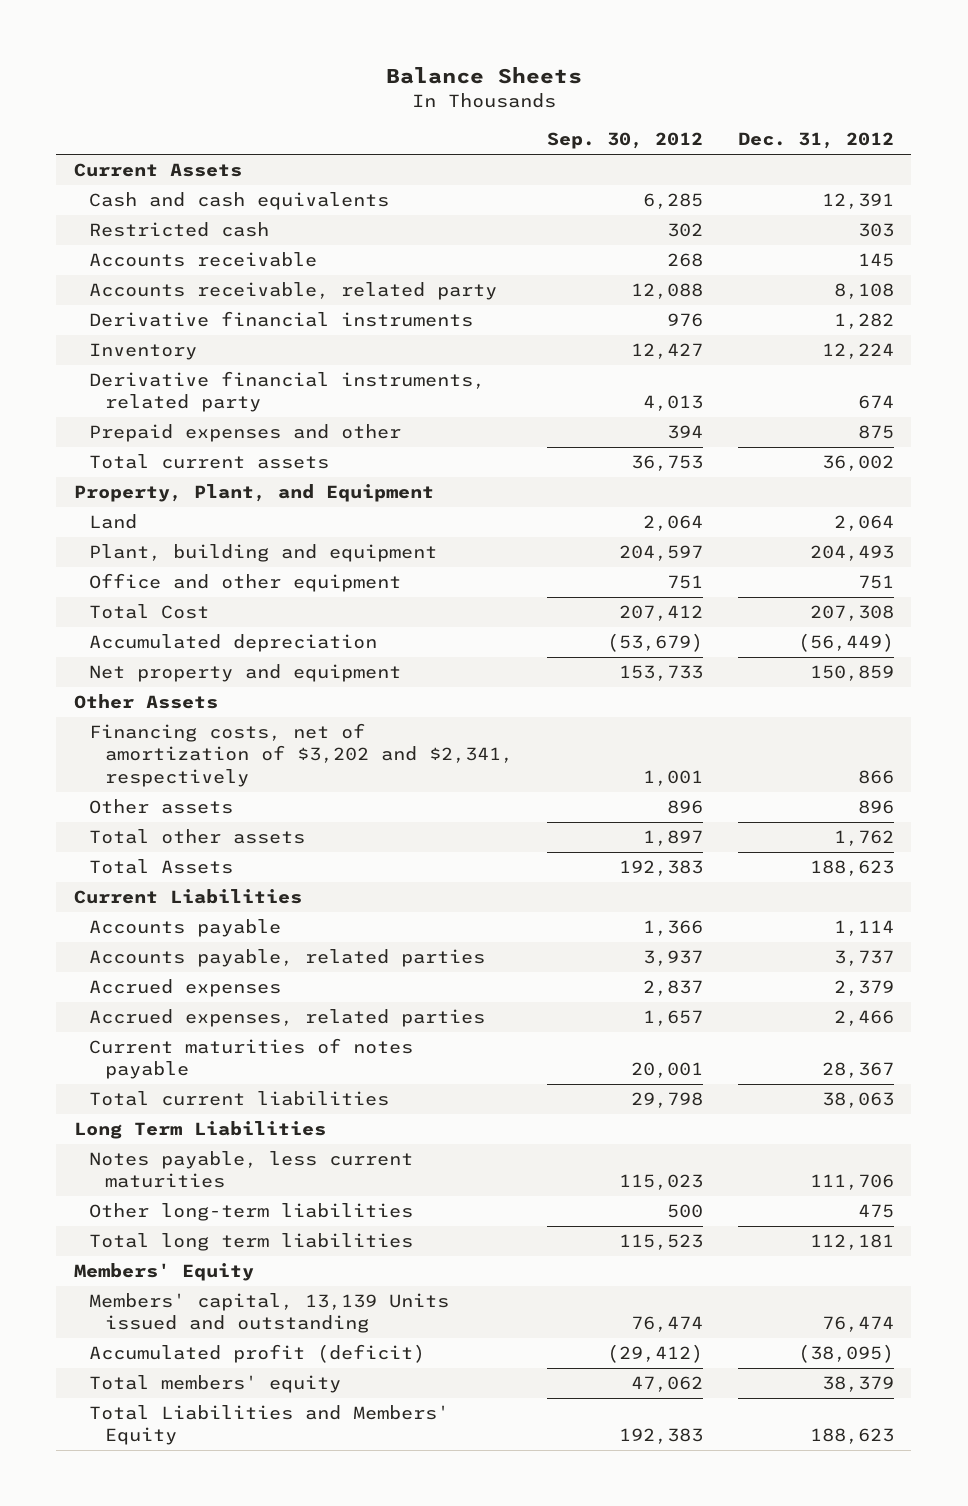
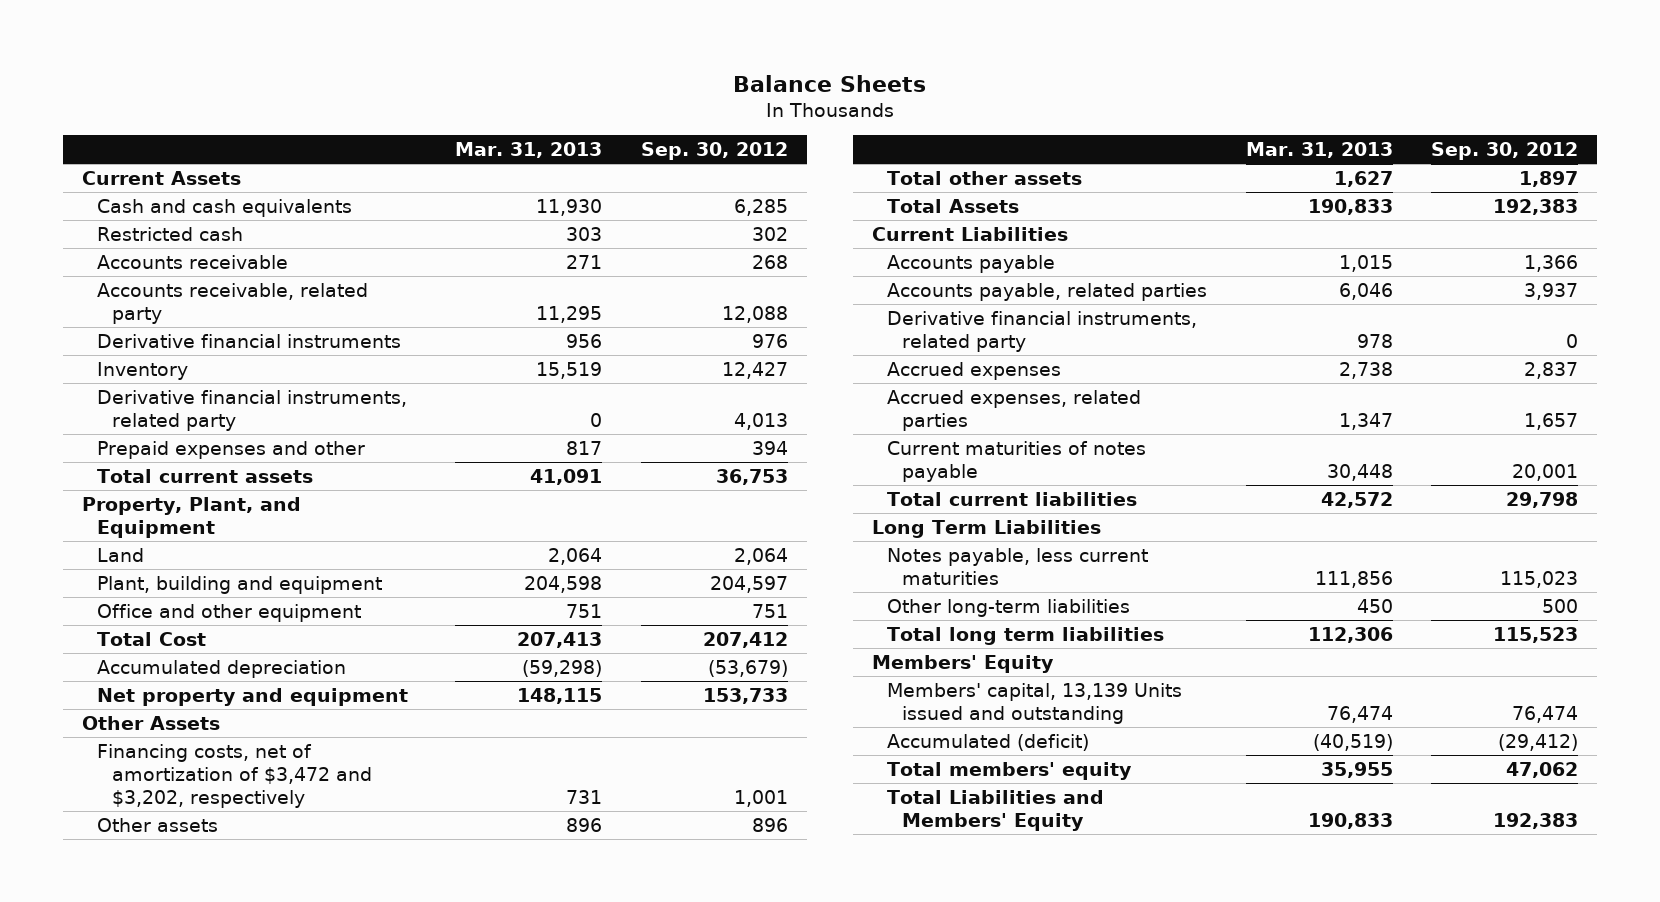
[738,132,895,150] Dec. 31, 2012 -> none
none -> [455,141,603,158] Mar. 31, 2013
[89,723,513,787] Financing costs, net of amortization of $3,202 and $2,341, respectively -> [96,743,372,808] Financing costs, net of amortization of $3,472 and $3,202, respectively
none -> [887,310,1198,352] Derivative financial instruments, related party
[89,1344,426,1364] Accumulated profit (deficit) -> [887,733,1090,751] Accumulated (deficit)

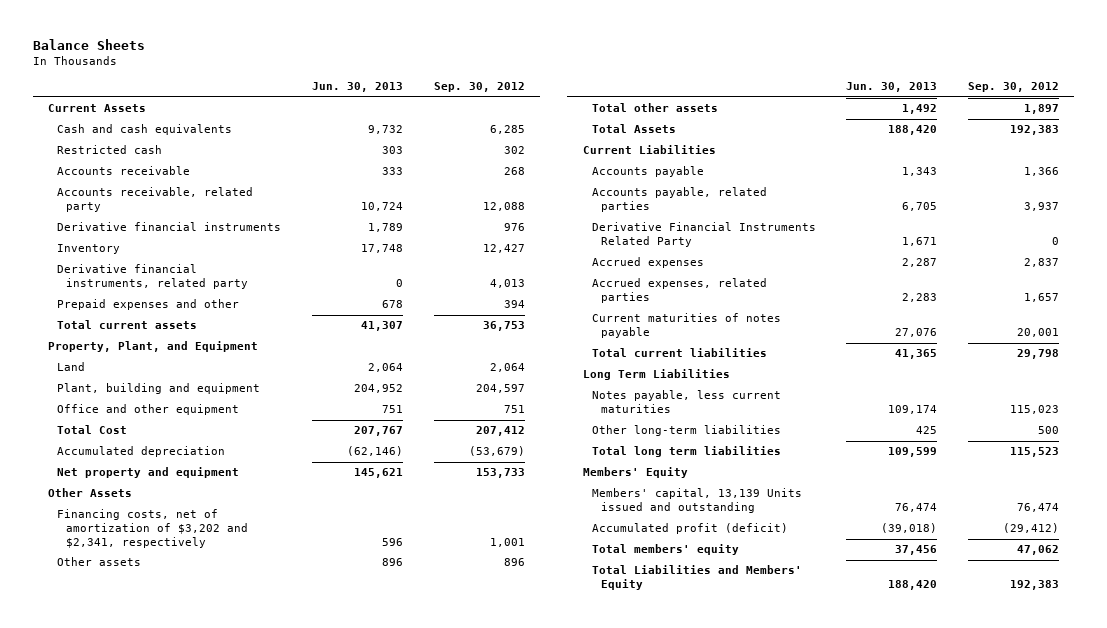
[455,141,603,158] Mar. 31, 2013 -> none
none -> [311,82,403,93] Jun. 30, 2013
[96,743,372,808] Financing costs, net of amortization of $3,472 and $3,202, respectively -> [57,509,249,548] Financing costs, net of amortization of $3,202 and $2,341, respectively
[887,310,1198,352] Derivative financial instruments, related party -> [591,222,816,248] Derivative Financial Instruments Related Party
[887,733,1090,751] Accumulated (deficit) -> [591,523,788,535] Accumulated profit (deficit)

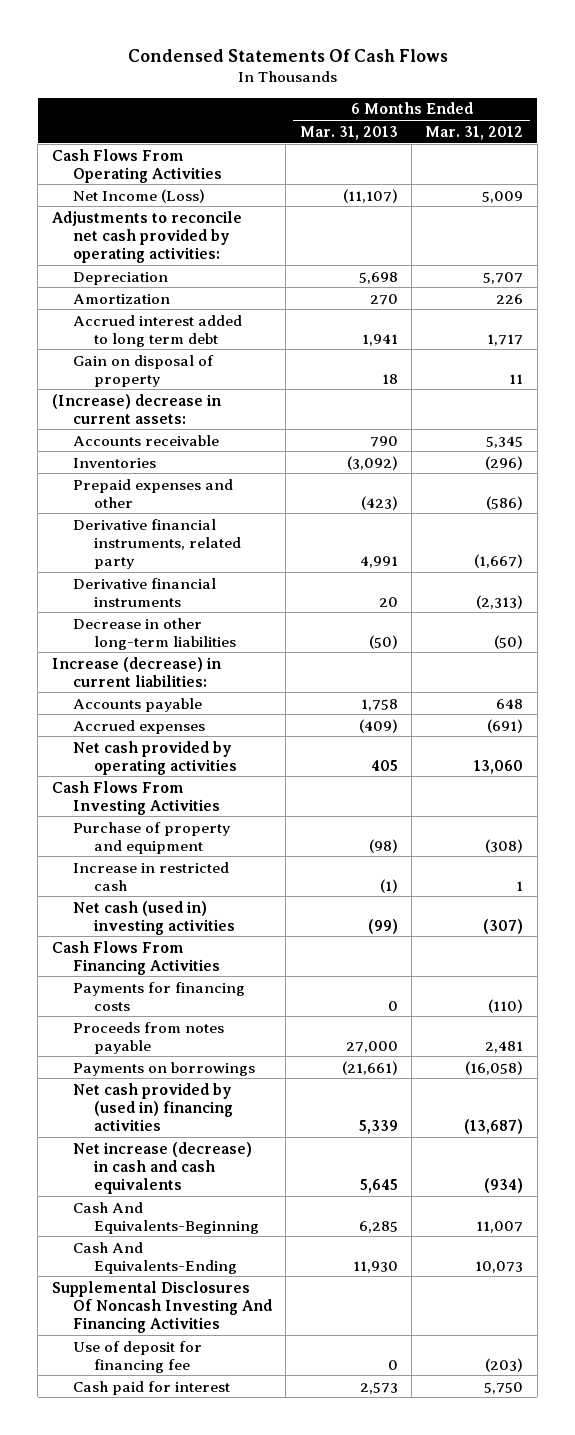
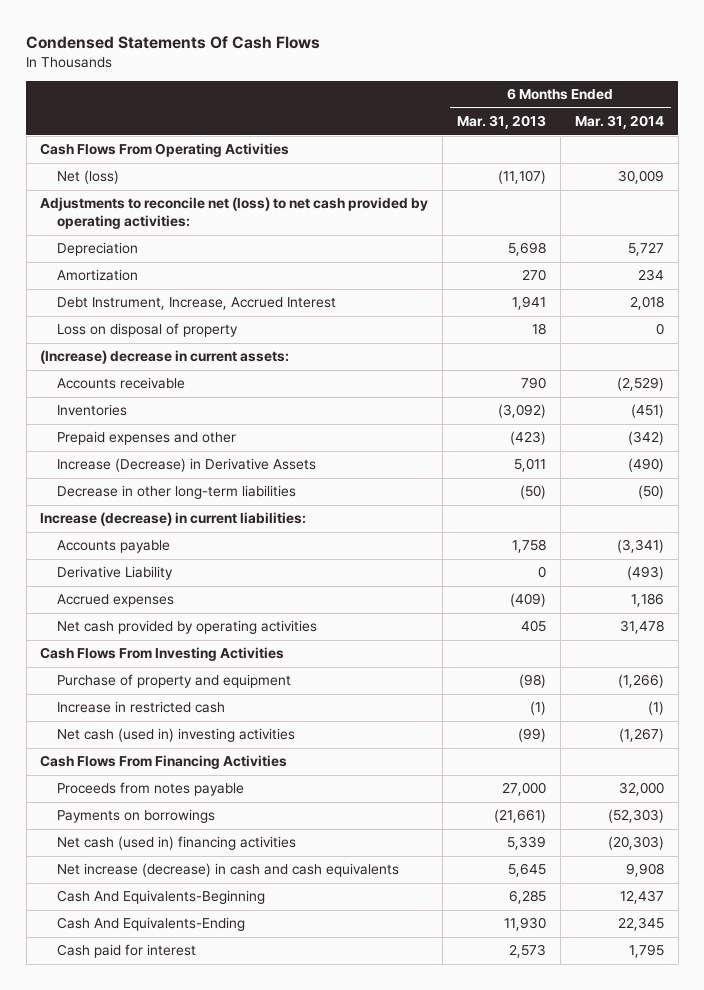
[425,125,524,140] Mar. 31, 2012 -> none
none -> [574,115,664,130] Mar. 31, 2014
[72,188,205,203] Net Income (Loss) -> [57,170,120,185] Net (loss)
[51,210,242,263] Adjustments to reconcile net cash provided by operating activities: -> [40,197,429,230] Adjustments to reconcile net (loss) to net cash provided by operating activities:
[72,314,242,347] Accrued interest added to long term debt -> [57,297,337,311] Debt Instrument, Increase, Accrued Interest
[72,354,214,387] Gain on disposal of property -> [57,323,239,338] Loss on disposal of property
[72,518,241,569] Derivative financial instruments, related party -> none
[72,577,216,607] Derivative financial instruments -> none
none -> [57,458,317,473] Increase (Decrease) in Derivative Assets
none -> [57,566,174,581] Derivative Liability
[72,981,245,1011] Payments for financing costs -> none
[72,1082,233,1131] Net cash provided by (used in) financing activities -> [57,836,297,851] Net cash (used in) financing activities
[51,1280,272,1333] Supplemental Disclosures Of Noncash Investing And Financing Activities -> none
[72,1340,202,1373] Use of deposit for financing fee -> none

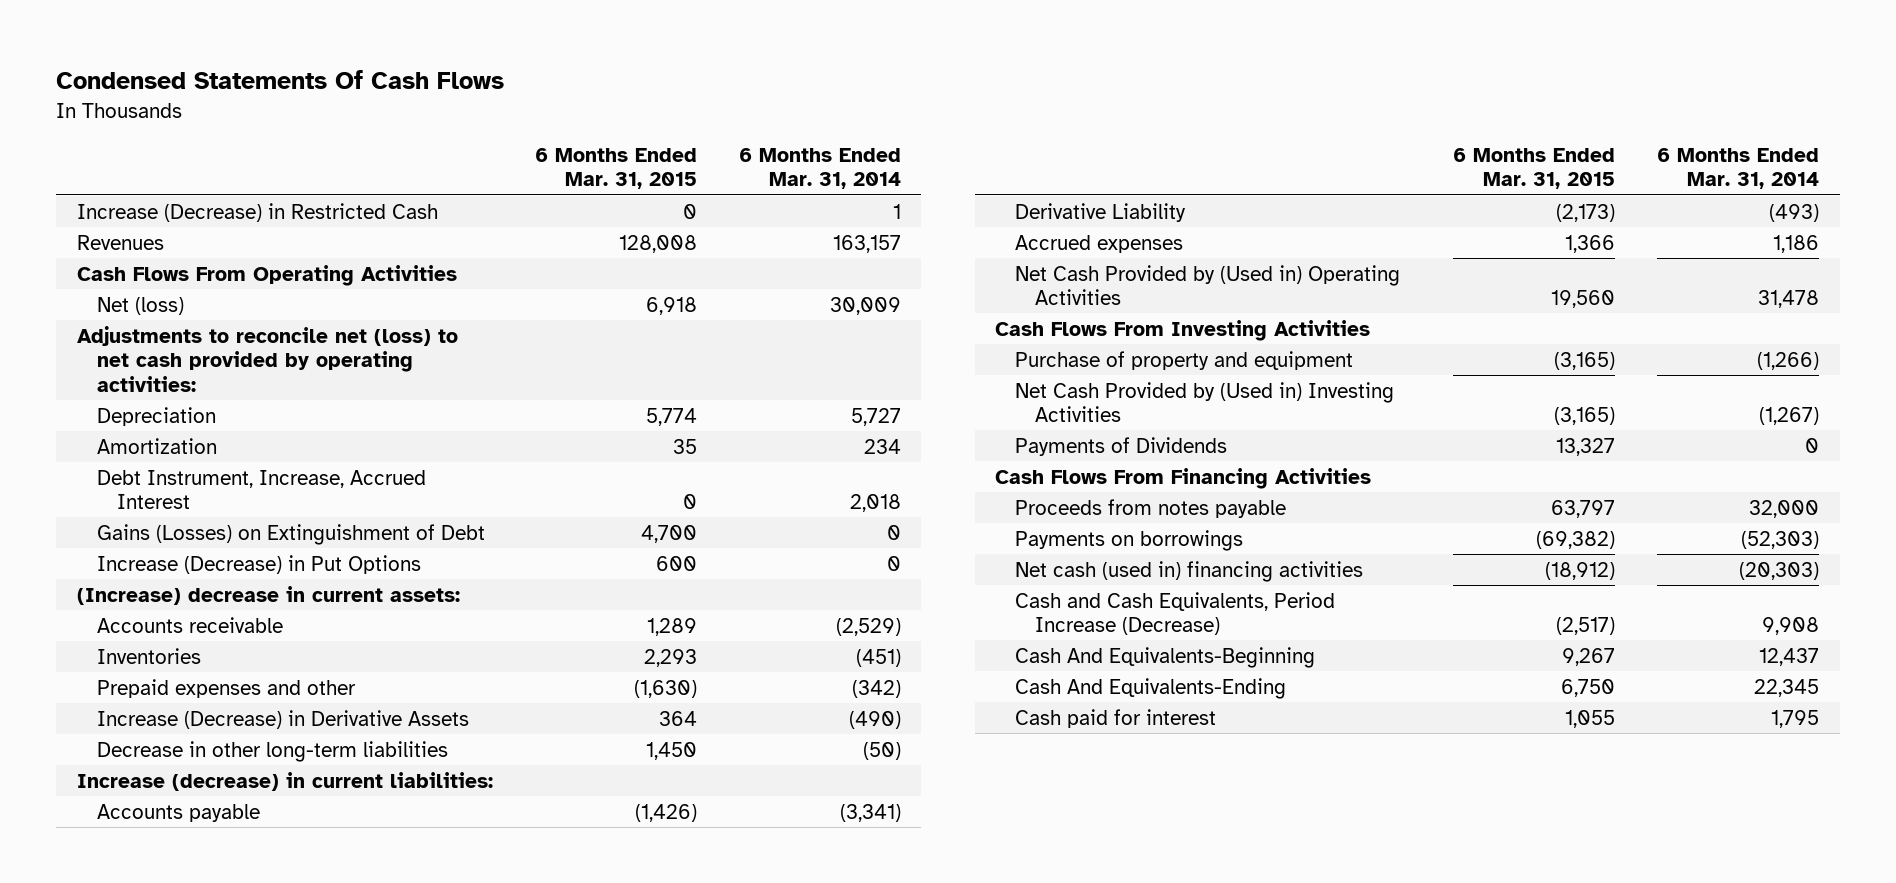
[457,115,547,130] Mar. 31, 2013 -> none
none -> [534,147,697,190] 6 Months Ended Mar. 31, 2015
none -> [77,202,439,222] Increase (Decrease) in Restricted Cash
none -> [77,234,165,250] Revenues
[57,323,239,338] Loss on disposal of property -> none
none -> [97,523,486,545] Gains (Losses) on Extinguishment of Debt
none -> [97,554,422,574] Increase (Decrease) in Put Options
[57,620,318,635] Net cash provided by operating activities -> [1015,264,1401,306] Net Cash Provided by (Used in) Operating Activities
[57,701,226,714] Increase in restricted cash -> none
[57,728,296,743] Net cash (used in) investing activities -> [1015,381,1395,423] Net Cash Provided by (Used in) Investing Activities
none -> [1015,436,1228,456] Payments of Dividends
[57,863,400,878] Net increase (decrease) in cash and cash equivalents -> [1015,591,1336,636] Cash and Cash Equivalents, Period Increase (Decrease)

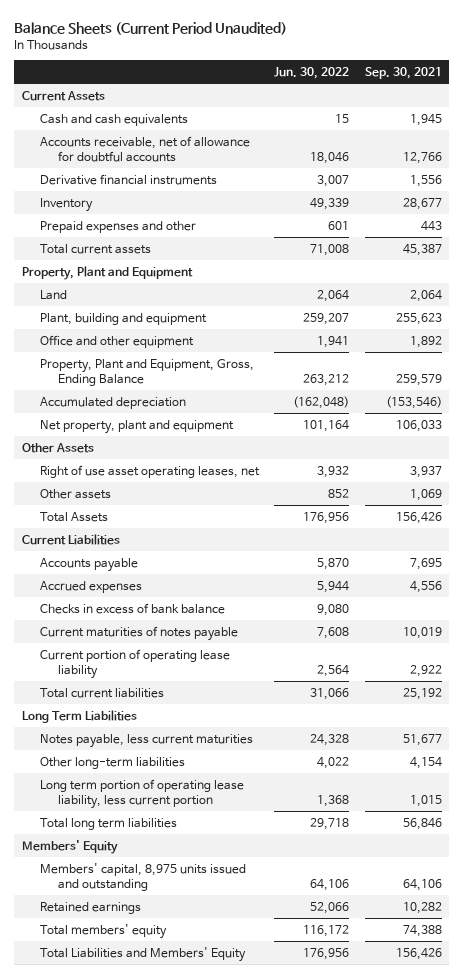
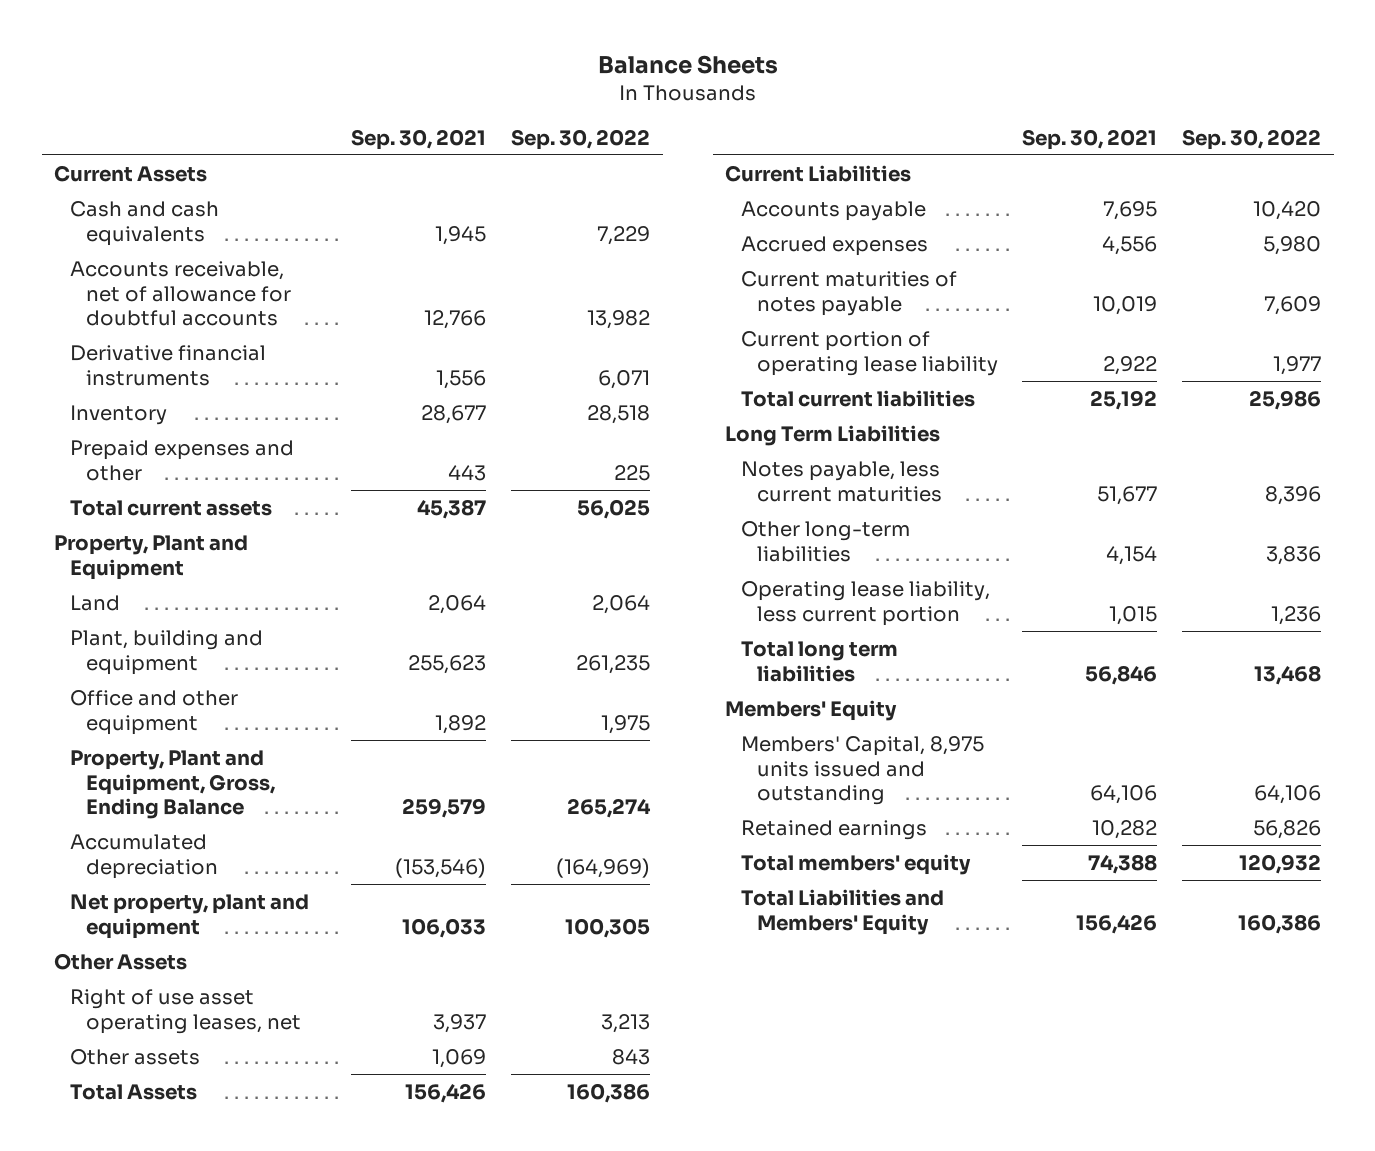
[14,21,288,35] Balance Sheets (Current Period Unaudited) -> [597,54,778,74] Balance Sheets
[274,67,350,80] Jun. 30, 2022 -> none
none -> [511,128,651,150] Sep. 30, 2022
[39,602,225,614] Checks in excess of bank balance -> none
[39,778,244,810] Long term portion of operating lease liability, less current portion -> [740,580,990,626] Operating lease liability, less current portion
[39,862,246,892] Members' capital, 8,975 units issued and outstanding -> [740,735,984,806] Members' Capital, 8,975 units issued and outstanding

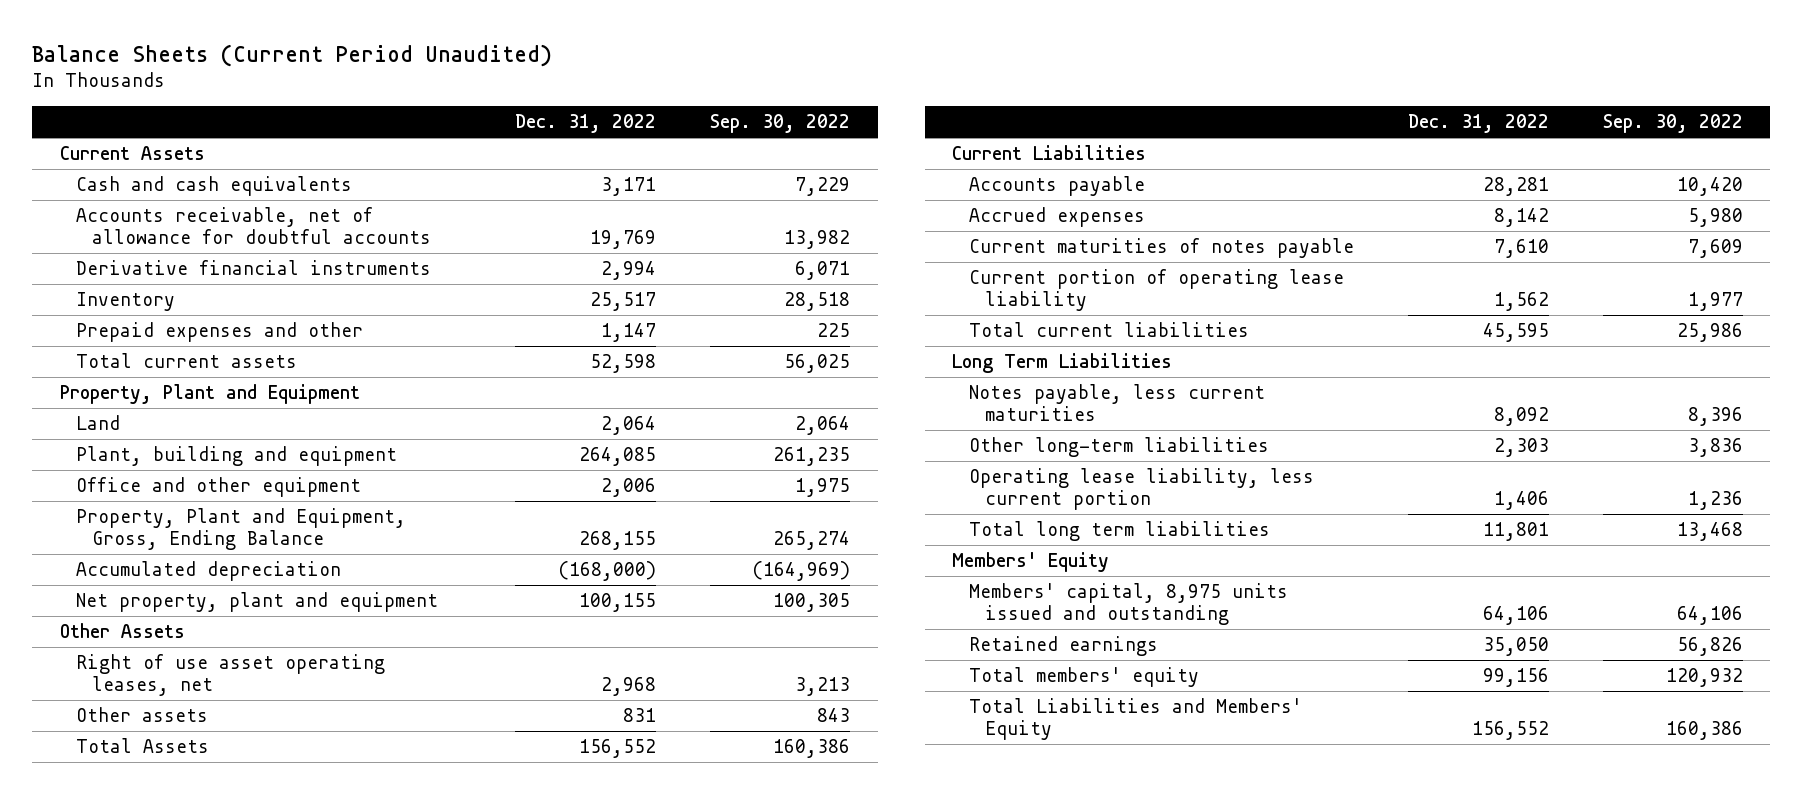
[597,54,778,74] Balance Sheets -> [32,43,553,67] Balance Sheets (Current Period Unaudited)
[351,128,487,150] Sep. 30, 2021 -> none
none -> [515,114,657,134] Dec. 31, 2022
[740,735,984,806] Members' Capital, 8,975 units issued and outstanding -> [968,583,1288,626] Members' capital, 8,975 units issued and outstanding

